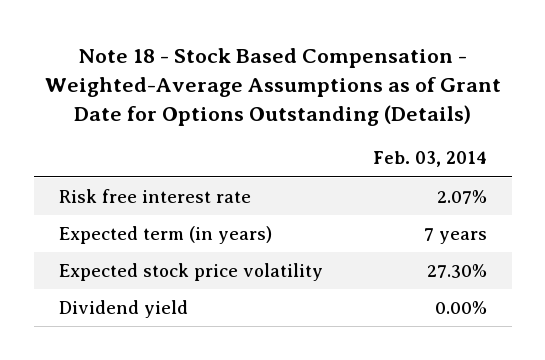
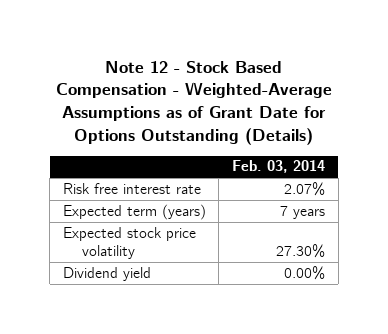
[44,47,501,126] Note 18 - Stock Based Compensation - Weighted-Average Assumptions as of Grant Date for Options Outstanding (Details) -> [55,60,332,145] Note 12 - Stock Based Compensation - Weighted-Average Assumptions as of Grant Date for Options Outstanding (Details)
[58,226,272,245] Expected term (in years) -> [62,203,206,220] Expected term (years)

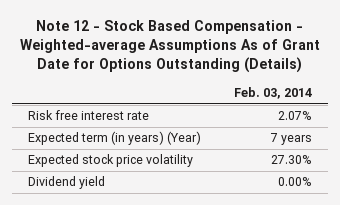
[55,60,332,145] Note 12 - Stock Based Compensation - Weighted-Average Assumptions as of Grant Date for Options Outstanding (Details) -> [20,20,321,74] Note 12 - Stock Based Compensation - Weighted-average Assumptions As of Grant Date for Options Outstanding (Details)
[62,203,206,220] Expected term (years) -> [28,131,202,146] Expected term (in years) (Year)

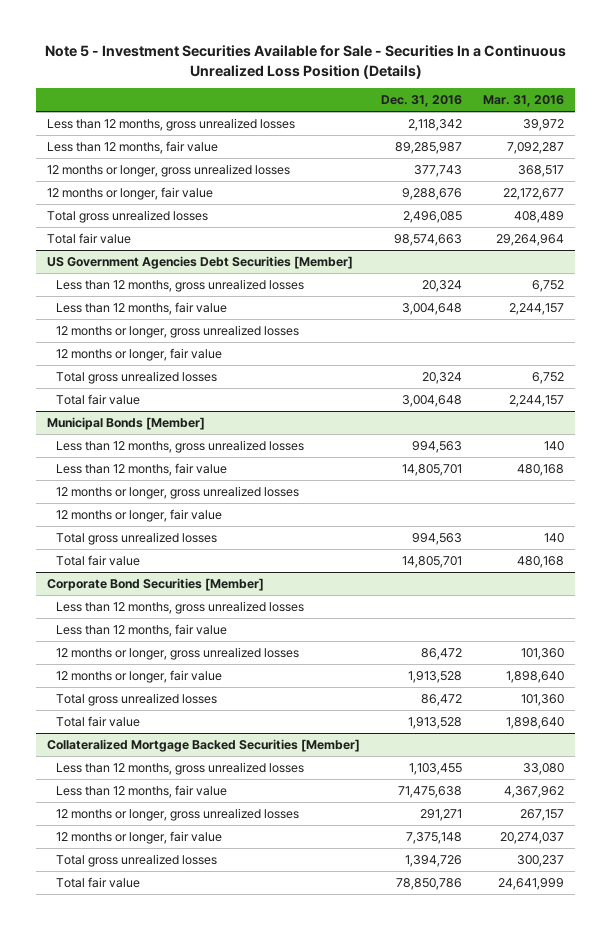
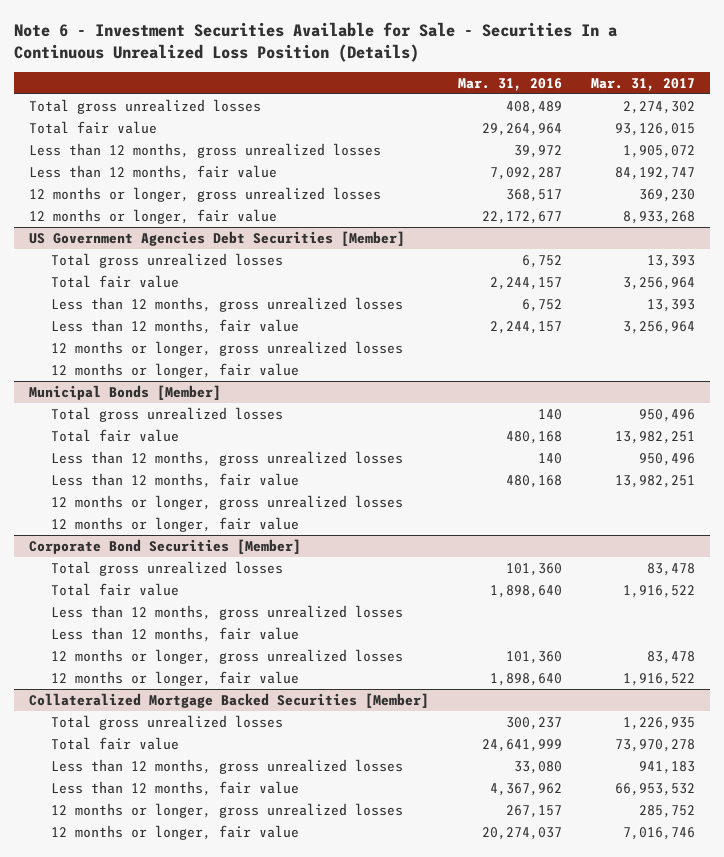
[44,44,566,79] Note 5 - Investment Securities Available for Sale - Securities In a Continuous Unrealized Loss Position (Details) -> [14,22,618,63] Note 6 - Investment Securities Available for Sale - Securities In a Continuous Unrealized Loss Position (Details)
[381,95,463,108] Dec. 31, 2016 -> none
none -> [590,77,695,91] Mar. 31, 2017
[46,210,208,224] Total gross unrealized losses -> [28,98,261,114] Total gross unrealized losses
[46,233,131,245] Total fair value -> [28,120,157,134] Total fair value
[55,371,217,385] Total gross unrealized losses -> [50,252,283,268] Total gross unrealized losses
[55,394,140,406] Total fair value -> [50,274,179,288] Total fair value
[55,532,217,546] Total gross unrealized losses -> [50,406,283,422] Total gross unrealized losses
[55,555,140,567] Total fair value -> [50,428,179,442] Total fair value
[55,693,217,707] Total gross unrealized losses -> [50,560,283,576] Total gross unrealized losses
[55,716,140,728] Total fair value -> [50,582,179,596] Total fair value
[55,854,217,868] Total gross unrealized losses -> [50,714,283,730] Total gross unrealized losses
[55,877,140,889] Total fair value -> [50,736,179,750] Total fair value

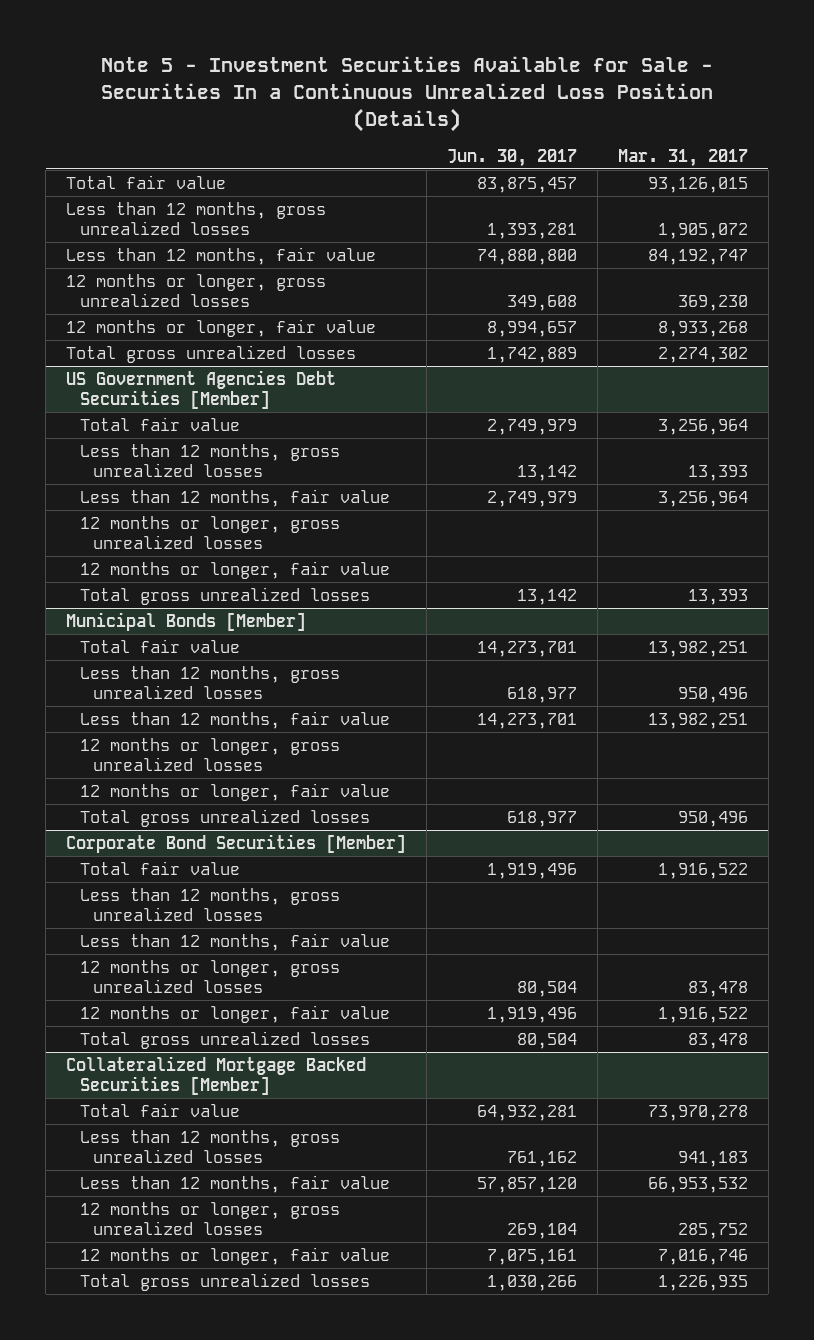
[14,22,618,63] Note 6 - Investment Securities Available for Sale - Securities In a Continuous Unrealized Loss Position (Details) -> [100,56,713,132] Note 5 - Investment Securities Available for Sale - Securities In a Continuous Unrealized Loss Position (Details)
[457,77,562,91] Mar. 31, 2016 -> none
none -> [446,149,577,168] Jun. 30, 2017
[28,98,261,114] Total gross unrealized losses -> [66,344,357,363] Total gross unrealized losses
[50,252,283,268] Total gross unrealized losses -> [79,586,370,605] Total gross unrealized losses
[50,406,283,422] Total gross unrealized losses -> [79,808,370,827] Total gross unrealized losses
[50,560,283,576] Total gross unrealized losses -> [79,1030,370,1049] Total gross unrealized losses
[50,714,283,730] Total gross unrealized losses -> [79,1272,370,1291] Total gross unrealized losses

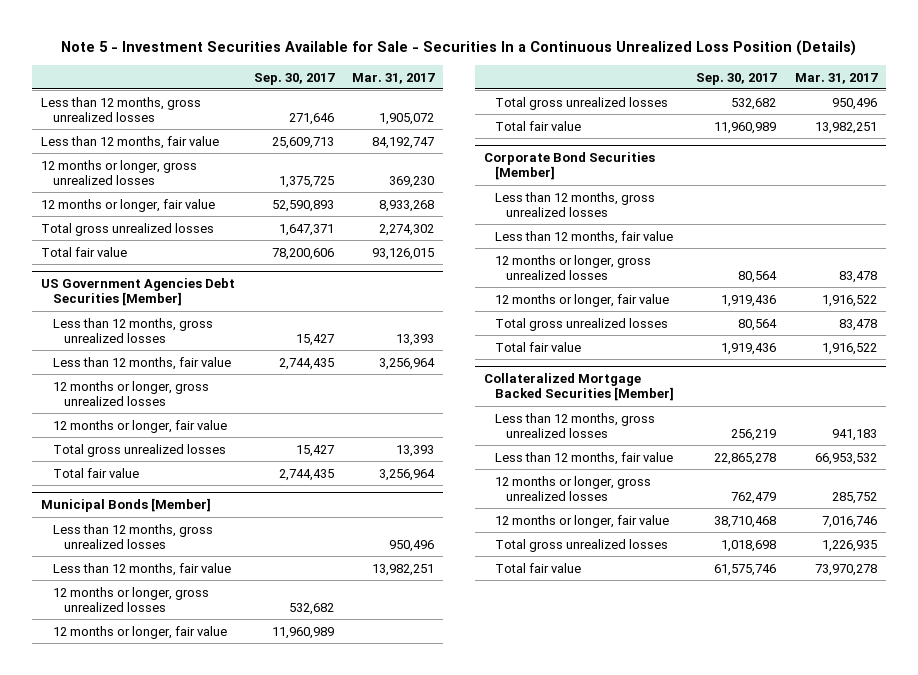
[446,149,577,168] Jun. 30, 2017 -> none
none -> [253,72,335,85] Sep. 30, 2017
[66,174,227,189] Total fair value -> [41,246,128,257] Total fair value
[79,416,240,431] Total fair value -> [52,467,139,478] Total fair value
[79,638,240,653] Total fair value -> [495,120,582,131] Total fair value
[79,860,240,875] Total fair value -> [495,341,582,352] Total fair value
[79,1102,240,1117] Total fair value -> [495,562,582,573] Total fair value

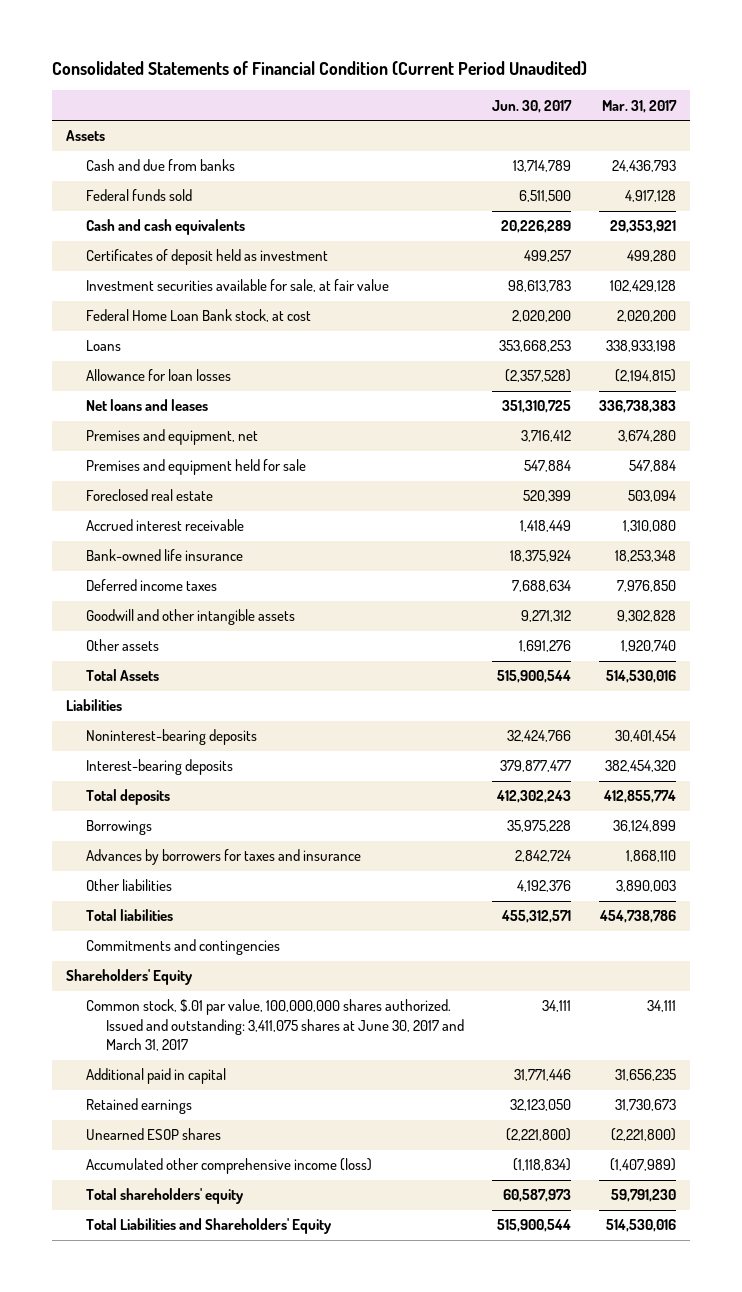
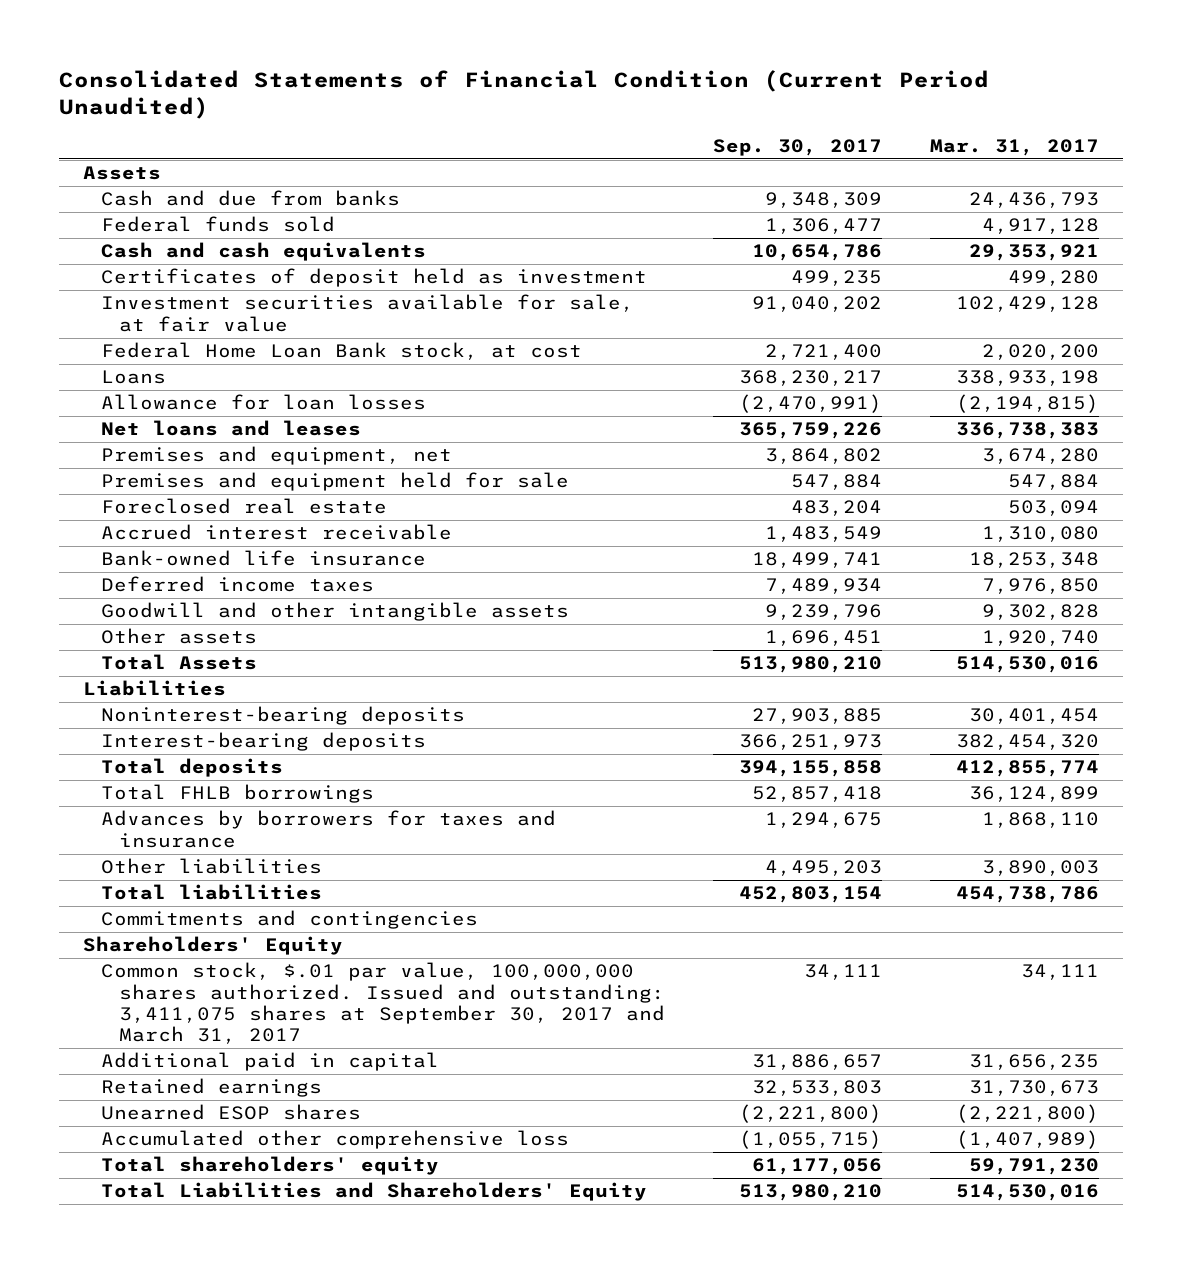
[492,99,573,113] Jun. 30, 2017 -> none
none -> [713,138,883,156] Sep. 30, 2017
[86,820,153,836] Borrowings -> [101,784,375,804] Total FHLB borrowings
[86,999,465,1052] Common stock, $.01 par value, 100,000,000 shares authorized. Issued and outstanding: 3,411,075 shares at June 30, 2017 and March 31, 2017 -> [101,962,666,1045] Common stock, $.01 par value, 100,000,000 shares authorized. Issued and outstanding: 3,411,075 shares at September 30, 2017 and March 31, 2017
[86,1158,373,1175] Accumulated other comprehensive income (loss) -> [101,1130,570,1150] Accumulated other comprehensive loss

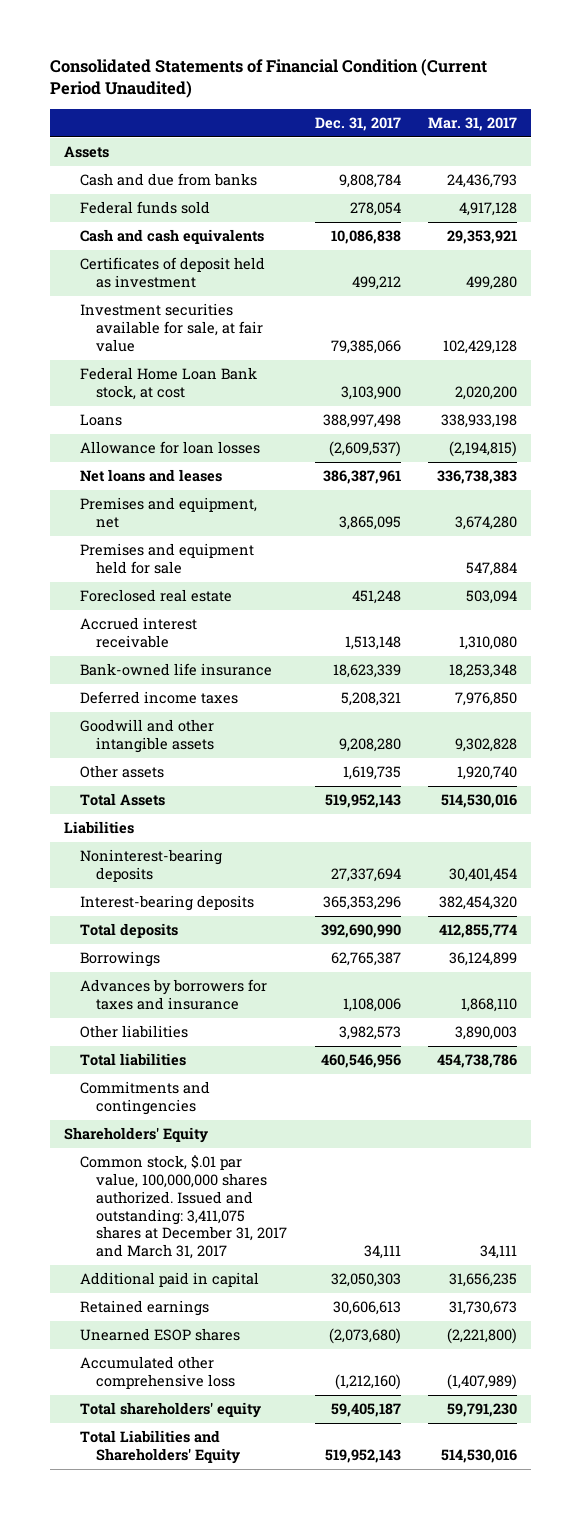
[713,138,883,156] Sep. 30, 2017 -> none
none -> [314,117,401,132] Dec. 31, 2017
[101,784,375,804] Total FHLB borrowings -> [79,951,160,968] Borrowings
[101,962,666,1045] Common stock, $.01 par value, 100,000,000 shares authorized. Issued and outstanding: 3,411,075 shares at September 30, 2017 and March 31, 2017 -> [79,1155,287,1260] Common stock, $.01 par value, 100,000,000 shares authorized. Issued and outstanding: 3,411,075 shares at December 31, 2017 and March 31, 2017

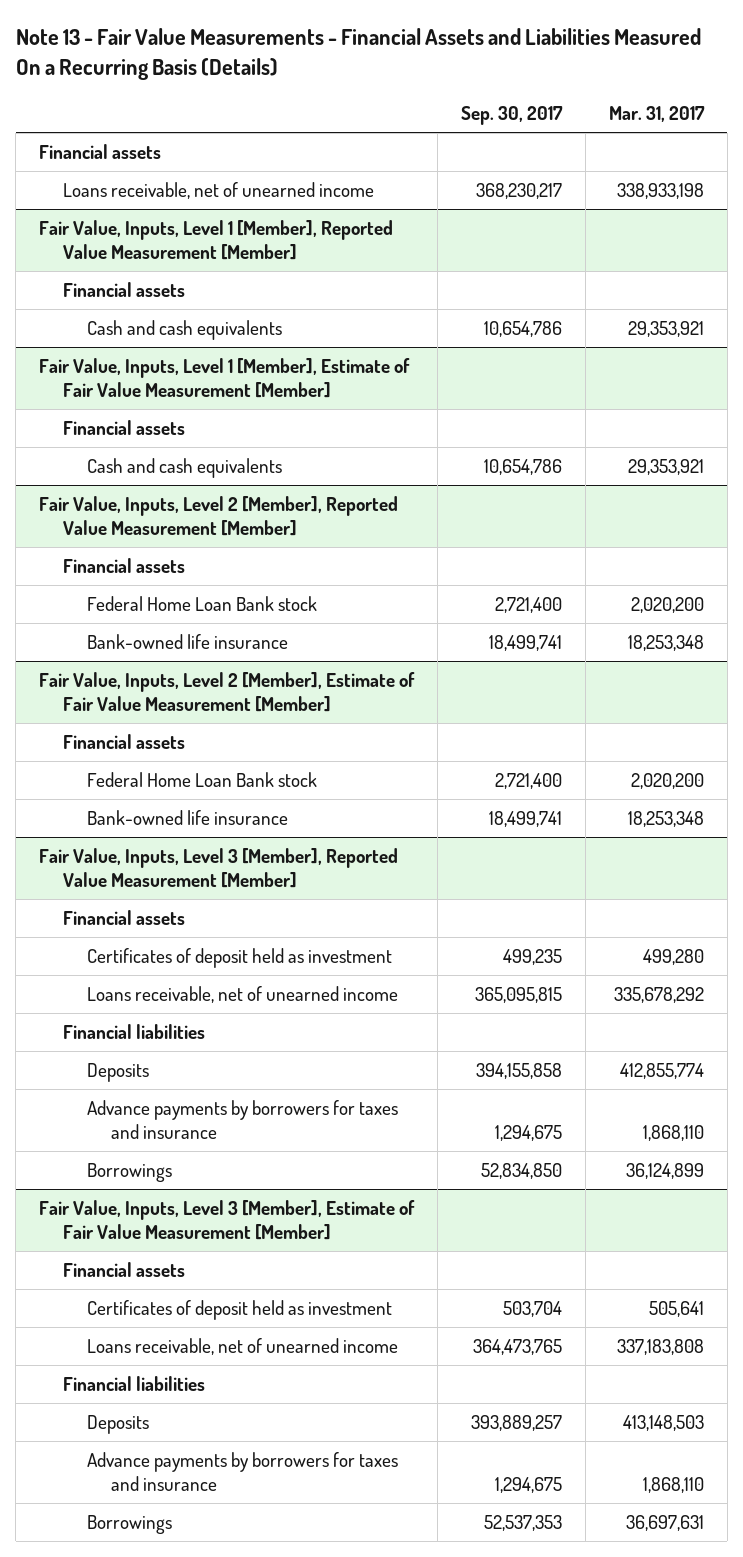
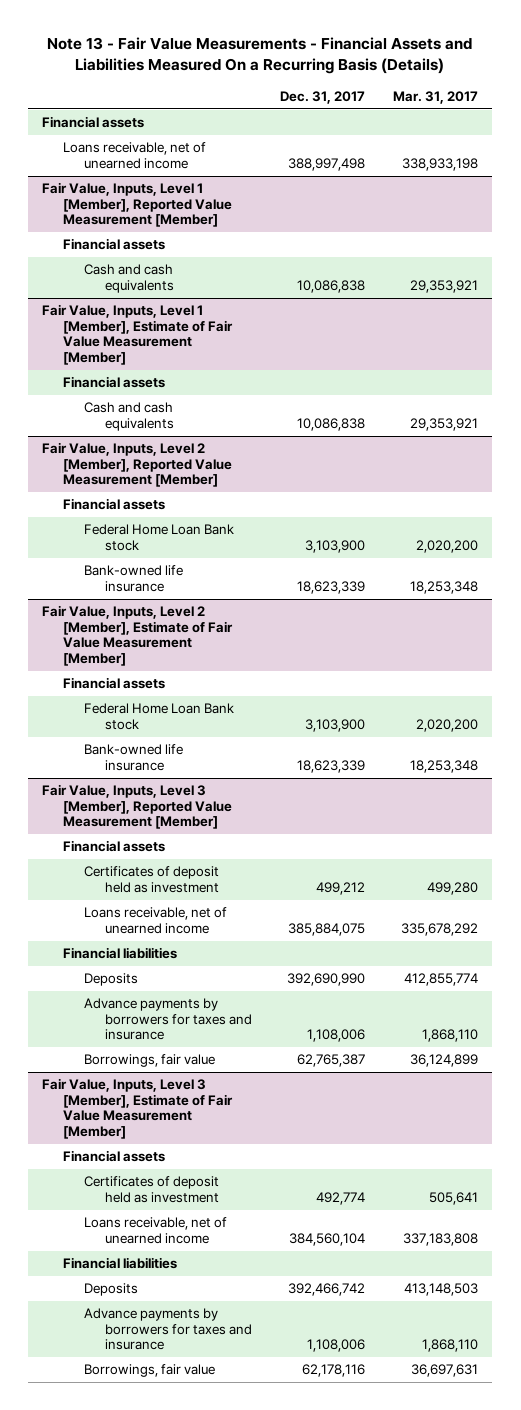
[461,105,564,125] Sep. 30, 2017 -> none
none -> [280,90,366,104] Dec. 31, 2017
[87,1163,173,1183] Borrowings -> [84,1054,216,1068] Borrowings, fair value
[87,1515,173,1535] Borrowings -> [84,1364,216,1378] Borrowings, fair value

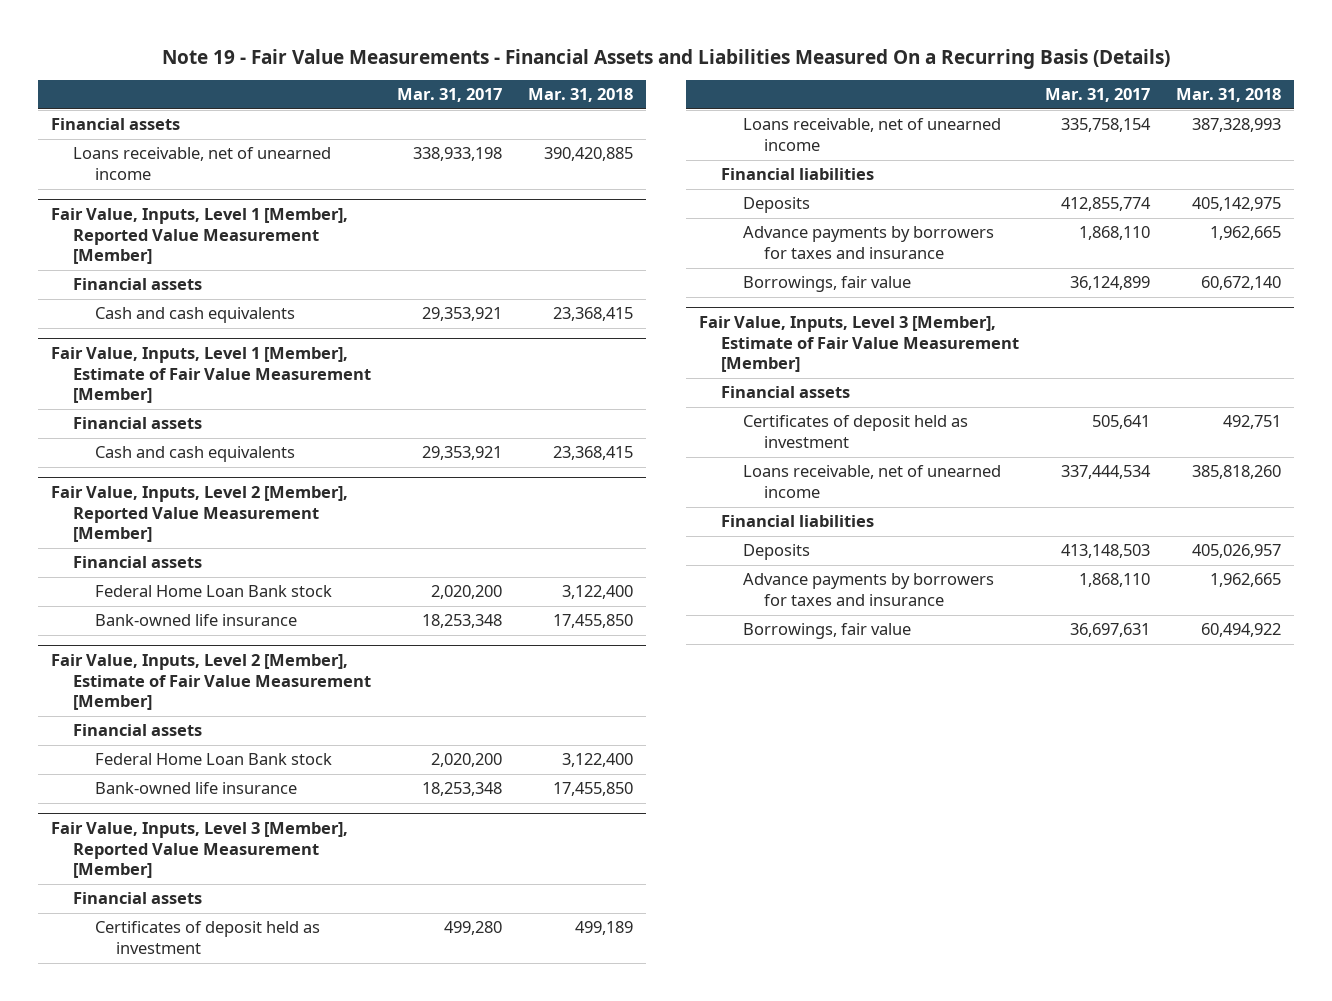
[47,37,473,75] Note 13 - Fair Value Measurements - Financial Assets and Liabilities Measured On a Recurring Basis (Details) -> [161,48,1170,69] Note 19 - Fair Value Measurements - Financial Assets and Liabilities Measured On a Recurring Basis (Details)
[280,90,366,104] Dec. 31, 2017 -> none
none -> [527,88,633,103] Mar. 31, 2018
[401,922,479,936] 335,678,292 -> [1060,118,1151,133] 335,758,154
[403,1232,479,1246] 337,183,808 -> [1060,465,1151,480] 337,444,534

